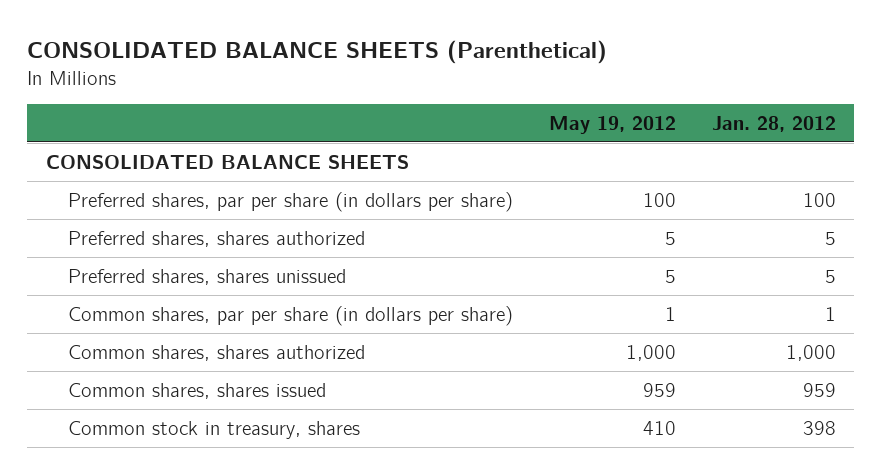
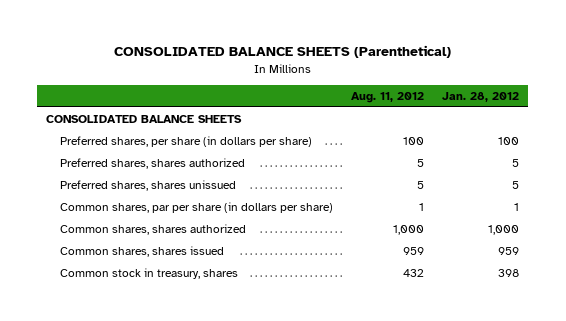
[549,115,677,134] May 19, 2012 -> none
none -> [351,92,425,104] Aug. 11, 2012
[67,191,513,212] Preferred shares, par per share (in dollars per share) -> [59,135,312,147] Preferred shares, per share (in dollars per share)

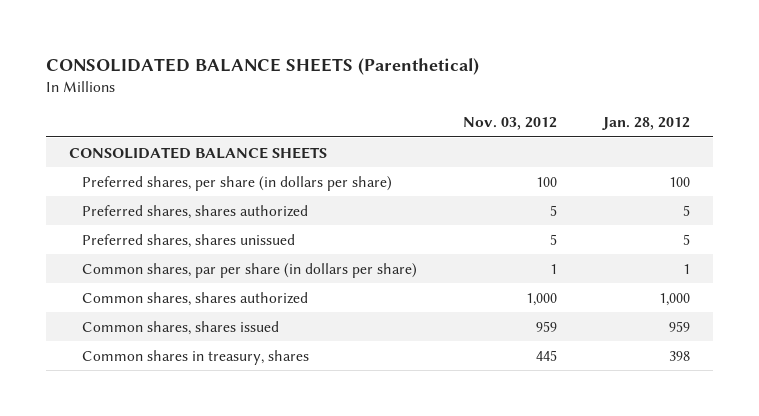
[351,92,425,104] Aug. 11, 2012 -> none
none -> [463,116,558,130] Nov. 03, 2012
[59,267,238,279] Common stock in treasury, shares -> [82,349,310,365] Common shares in treasury, shares

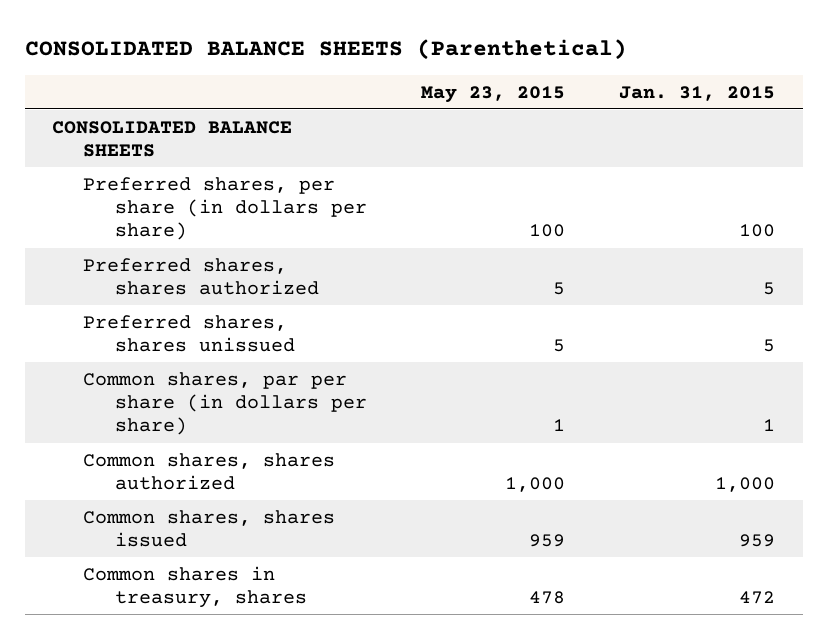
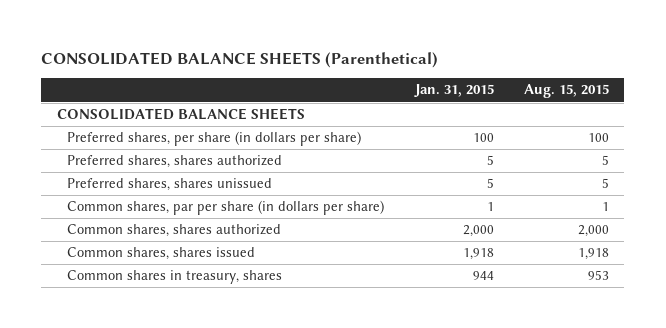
[421,85,566,103] May 23, 2015 -> none
none -> [524,84,610,99] Aug. 15, 2015
[715,477,776,493] 1,000 -> [462,225,494,238] 2,000
[739,534,776,548] 959 -> [462,248,494,261] 1,918
[739,591,776,605] 472 -> [472,271,494,281] 944

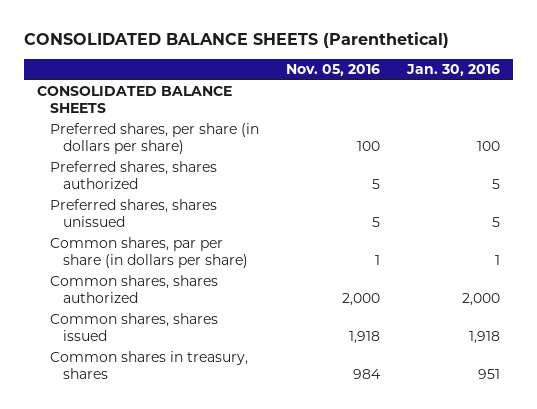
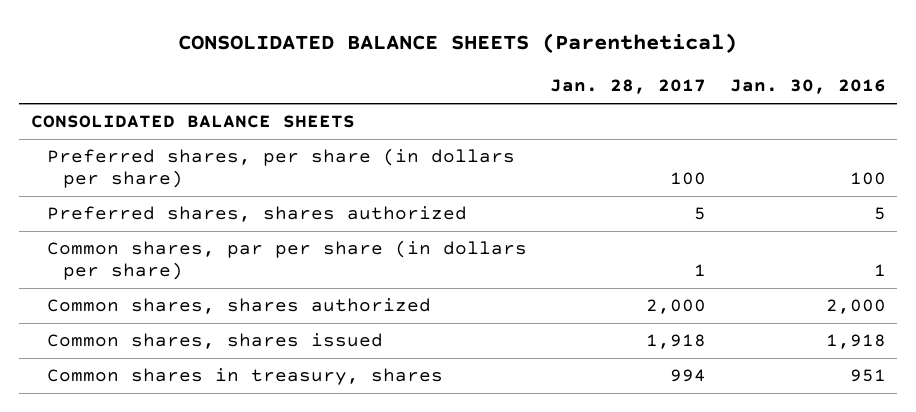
[285,64,380,77] Nov. 05, 2016 -> none
none -> [550,79,707,95] Jan. 28, 2017
[50,199,218,228] Preferred shares, shares unissued -> none

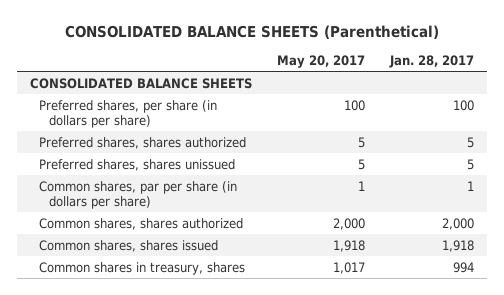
[729,79,886,95] Jan. 30, 2016 -> none
none -> [276,54,365,68] May 20, 2017
none -> [39,158,236,171] Preferred shares, shares unissued

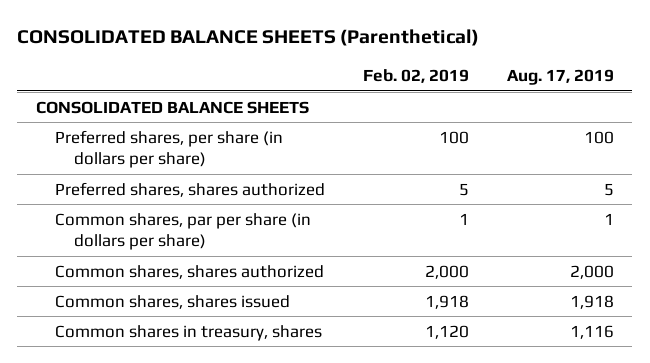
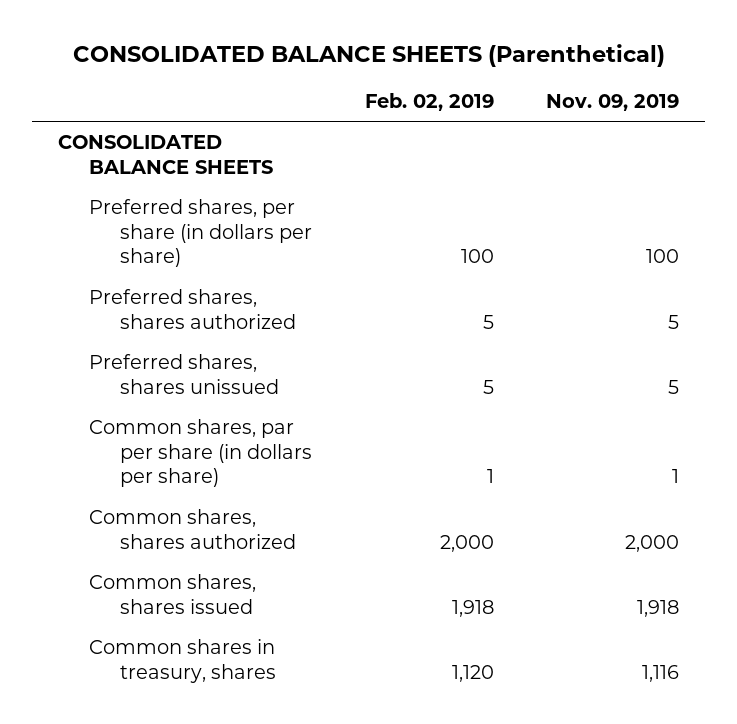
[506,69,614,86] Aug. 17, 2019 -> none
none -> [546,93,680,111] Nov. 09, 2019
none -> [88,353,279,394] Preferred shares, shares unissued

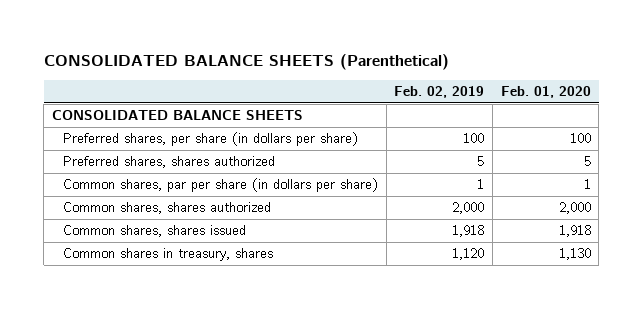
[546,93,680,111] Nov. 09, 2019 -> none
none -> [500,86,591,99] Feb. 01, 2020
[88,353,279,394] Preferred shares, shares unissued -> none

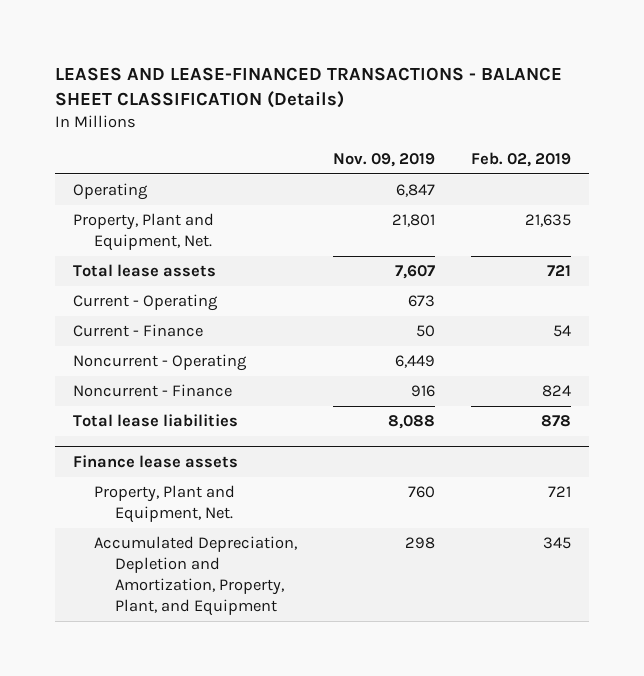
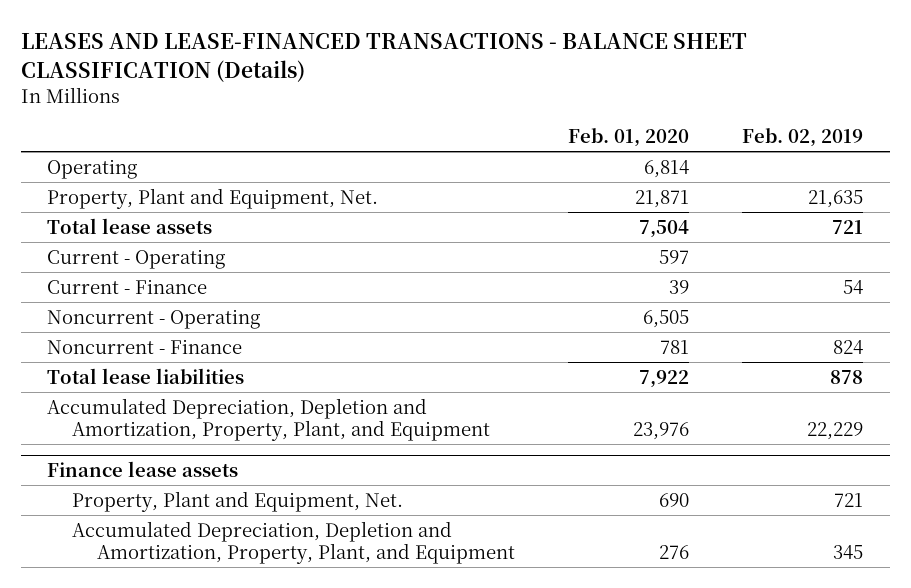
[333,152,436,167] Nov. 09, 2019 -> none
none -> [568,127,690,147] Feb. 01, 2020
none -> [47,397,491,442] Accumulated Depreciation, Depletion and Amortization, Property, Plant, and Equipment

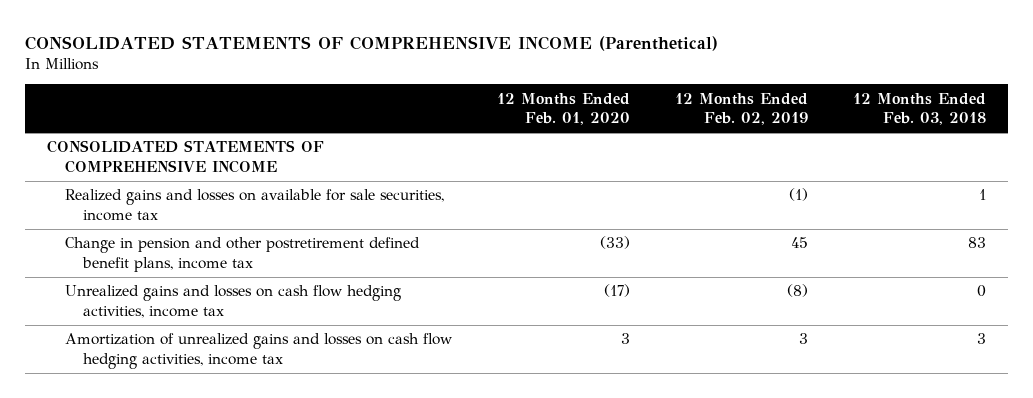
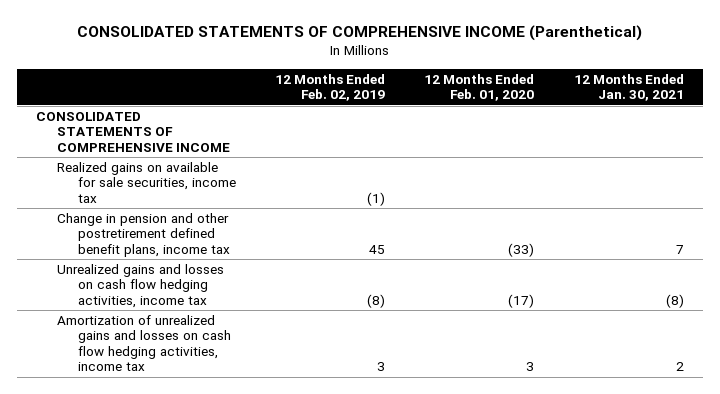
[852,92,986,126] 12 Months Ended Feb. 03, 2018 -> none
none -> [573,73,684,102] 12 Months Ended Jan. 30, 2021
[65,189,445,221] Realized gains and losses on available for sale securities, income tax -> [57,162,236,203] Realized gains on available for sale securities, income tax

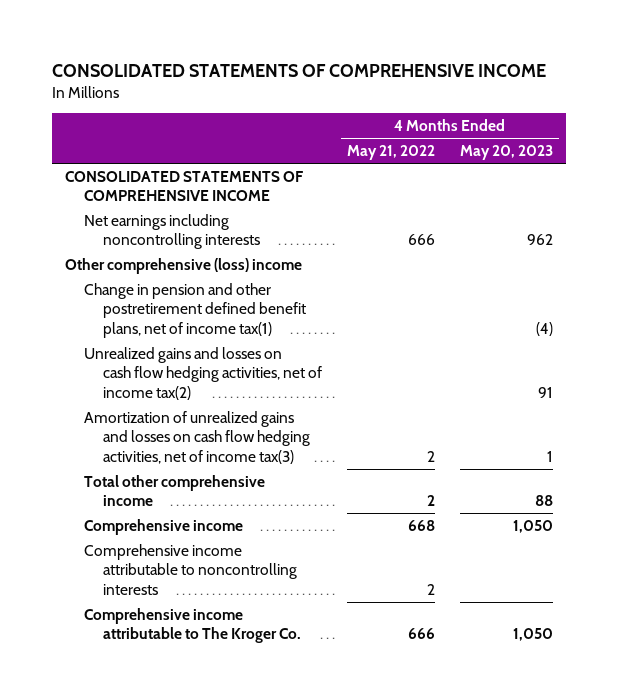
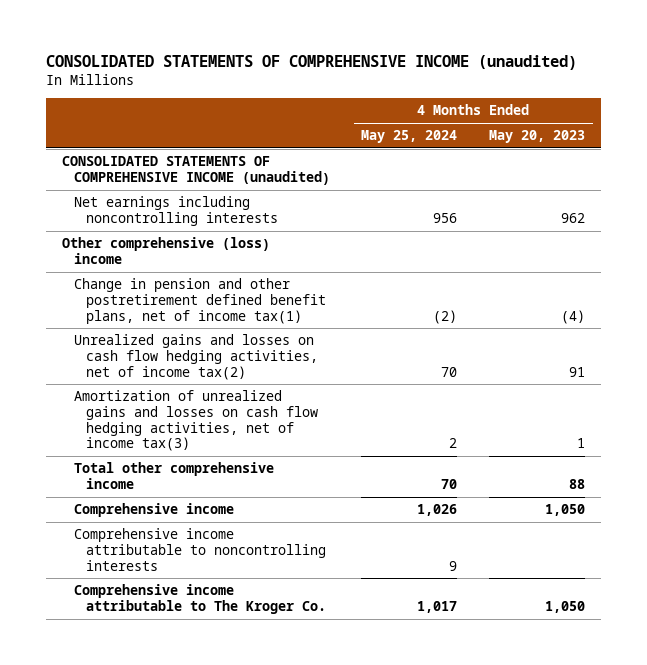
[52,63,547,77] CONSOLIDATED STATEMENTS OF COMPREHENSIVE INCOME -> [46,54,578,70] CONSOLIDATED STATEMENTS OF COMPREHENSIVE INCOME (unaudited)
[347,145,436,161] May 21, 2022 -> none
none -> [361,130,458,144] May 25, 2024
[64,170,303,202] CONSOLIDATED STATEMENTS OF COMPREHENSIVE INCOME -> [62,156,330,185] CONSOLIDATED STATEMENTS OF COMPREHENSIVE INCOME (unaudited)

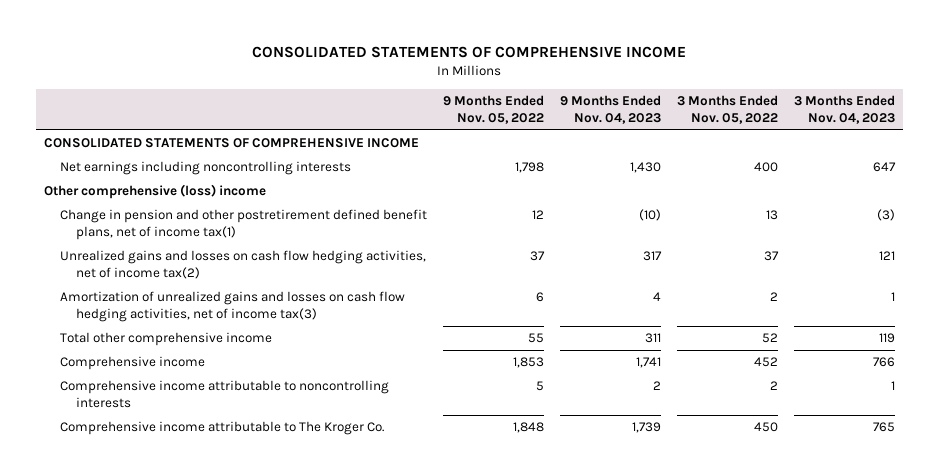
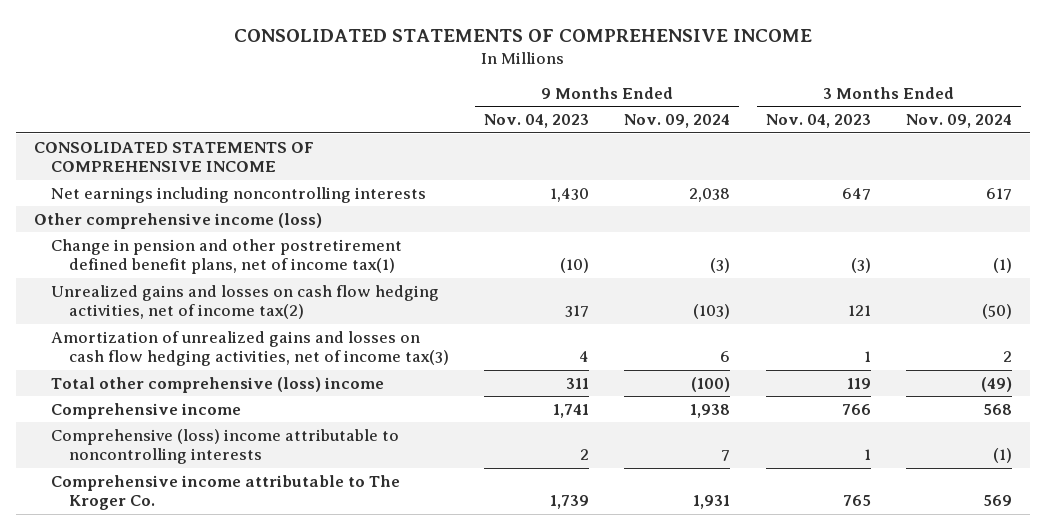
[442,95,544,125] 9 Months Ended Nov. 05, 2022 -> none
[676,95,778,125] 3 Months Ended Nov. 05, 2022 -> none
none -> [624,114,731,129] Nov. 09, 2024
none -> [906,114,1013,129] Nov. 09, 2024
[43,184,266,200] Other comprehensive (loss) income -> [33,212,322,229] Other comprehensive income (loss)
[59,332,272,347] Total other comprehensive income -> [51,376,385,393] Total other comprehensive (loss) income
[59,380,389,409] Comprehensive income attributable to noncontrolling interests -> [51,428,400,465] Comprehensive (loss) income attributable to noncontrolling interests

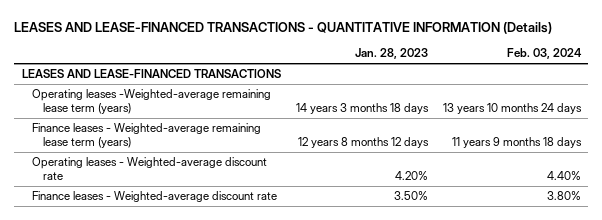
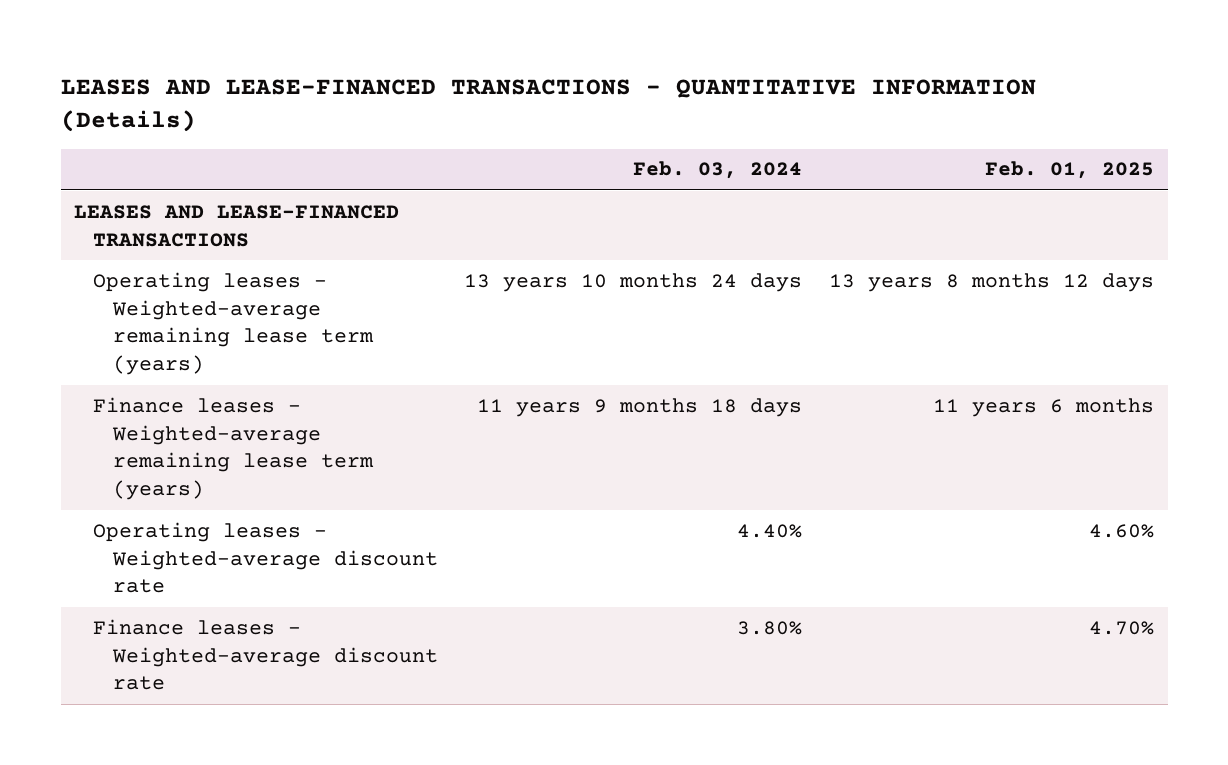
[354,48,428,60] Jan. 28, 2023 -> none
none -> [985,161,1155,180] Feb. 01, 2025
[32,89,272,114] Operating leases -Weighted-average remaining lease term (years) -> [93,271,374,376] Operating leases - Weighted-average remaining lease term (years)

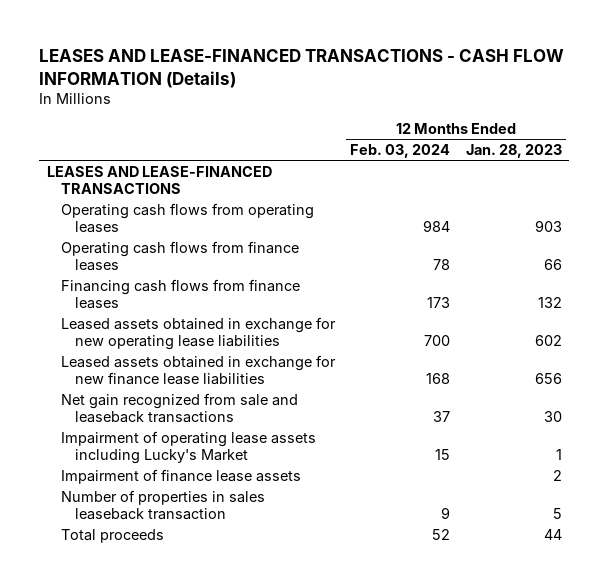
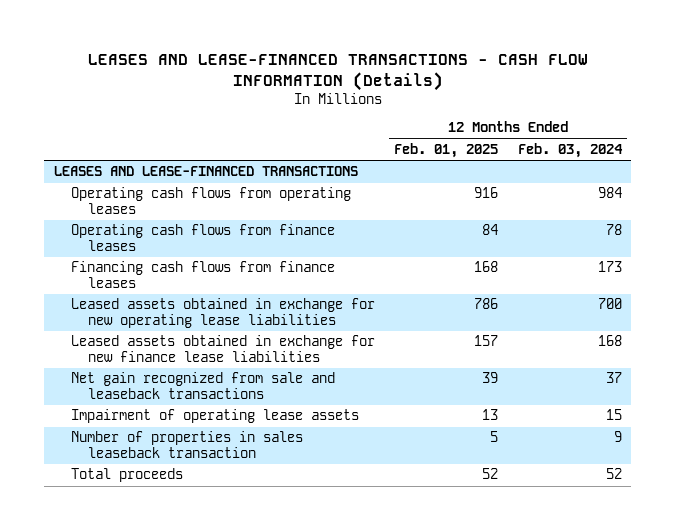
[465,144,562,159] Jan. 28, 2023 -> none
none -> [394,143,499,159] Feb. 01, 2025
[60,468,301,484] Impairment of finance lease assets -> none
[60,430,316,464] Impairment of operating lease assets including Lucky's Market -> [70,409,359,424] Impairment of operating lease assets

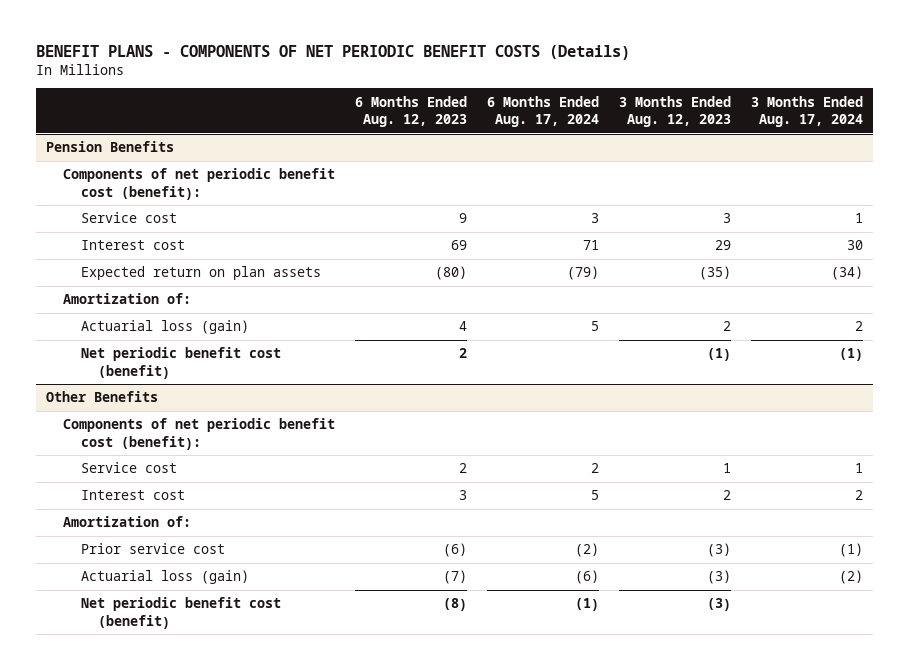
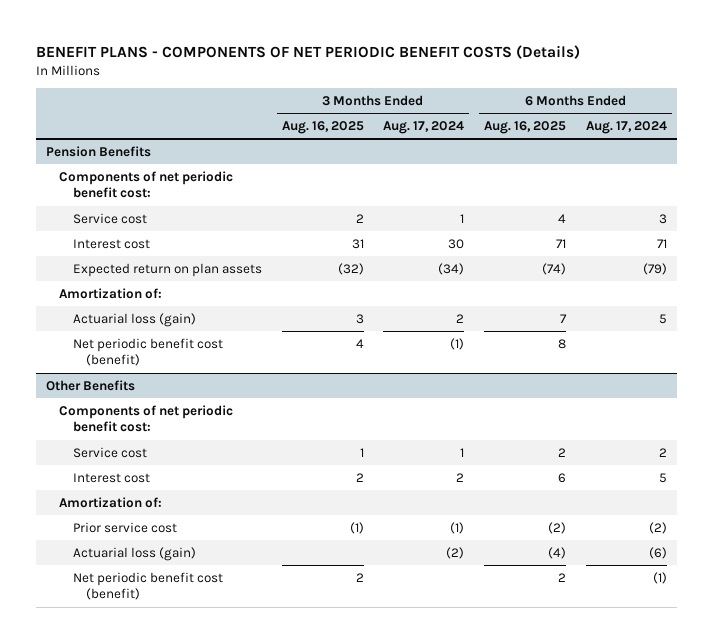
[355,95,468,127] 6 Months Ended Aug. 12, 2023 -> none
[618,95,731,127] 3 Months Ended Aug. 12, 2023 -> none
none -> [281,120,364,134] Aug. 16, 2025
none -> [484,120,567,134] Aug. 16, 2025
[63,168,336,200] Components of net periodic benefit cost (benefit): -> [59,170,234,199] Components of net periodic benefit cost:
[63,418,336,450] Components of net periodic benefit cost (benefit): -> [59,404,234,433] Components of net periodic benefit cost:

